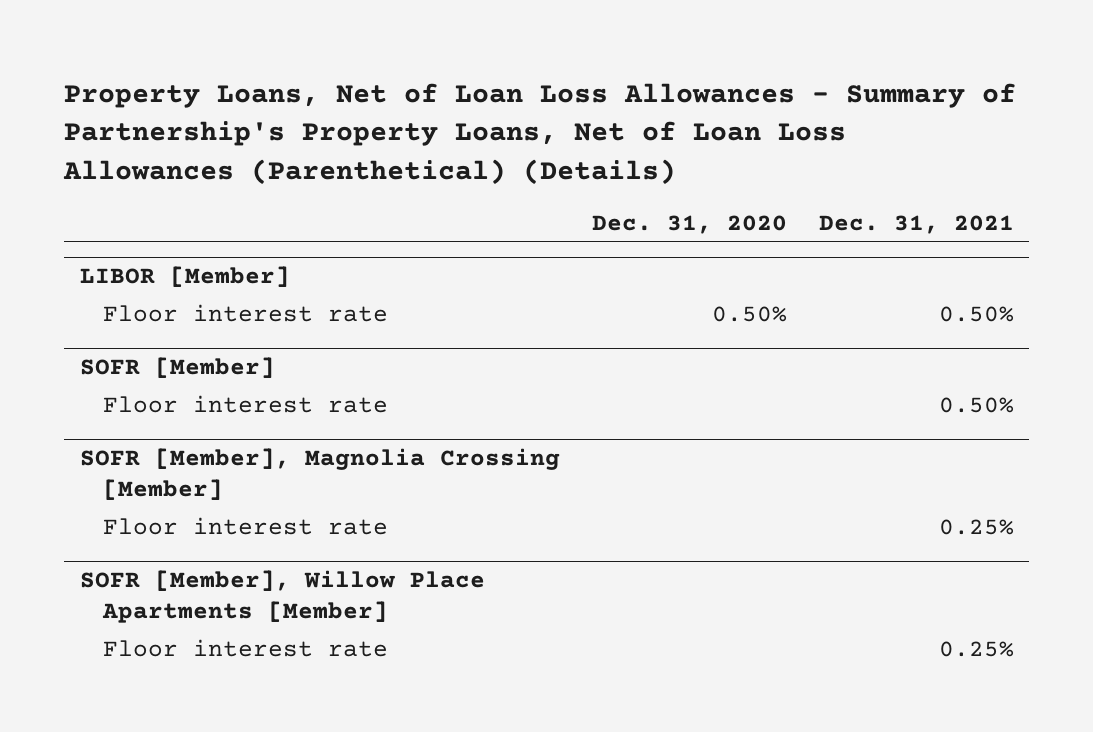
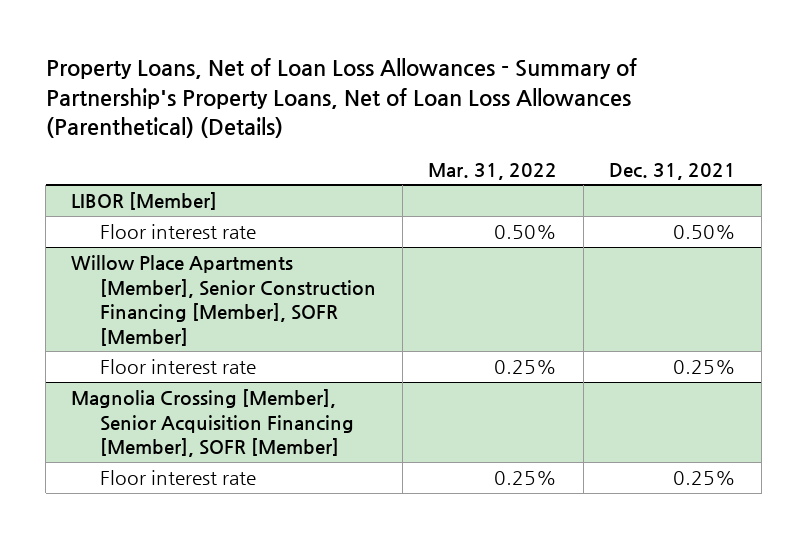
[591,214,787,234] Dec. 31, 2020 -> none
none -> [428,162,558,180] Mar. 31, 2022
[79,357,275,379] SOFR [Member] -> none
[102,394,388,413] Floor interest rate -> none
[79,448,560,501] SOFR [Member], Magnolia Crossing [Member] -> none
none -> [71,255,377,346] Willow Place Apartments [Member], Senior Construction Financing [Member], SOFR [Member]
[79,570,485,624] SOFR [Member], Willow Place Apartments [Member] -> none
none -> [71,389,355,458] Magnolia Crossing [Member], Senior Acquisition Financing [Member], SOFR [Member]

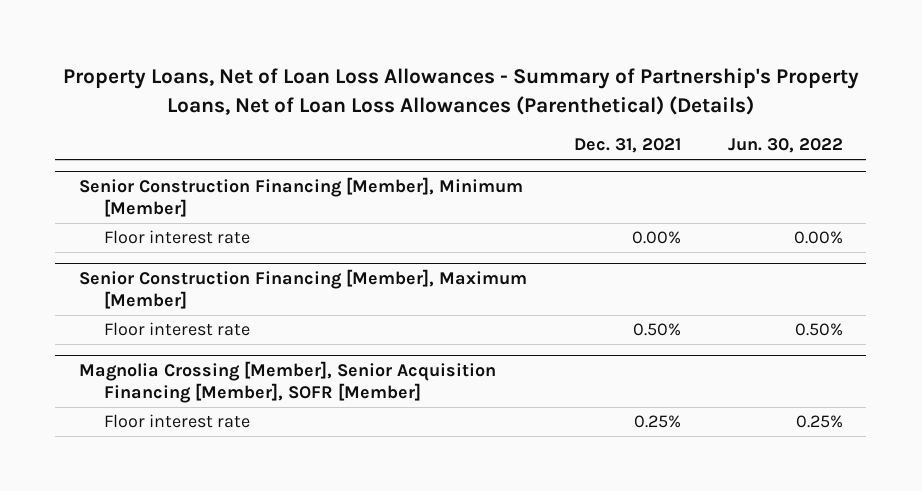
[428,162,558,180] Mar. 31, 2022 -> none
none -> [727,138,843,154] Jun. 30, 2022
[71,192,218,211] LIBOR [Member] -> none
none -> [78,176,523,218] Senior Construction Financing [Member], Minimum [Member]
none -> [103,230,250,245] Floor interest rate
none -> [78,268,527,310] Senior Construction Financing [Member], Maximum [Member]
[71,255,377,346] Willow Place Apartments [Member], Senior Construction Financing [Member], SOFR [Member] -> none
[100,359,257,375] Floor interest rate -> none

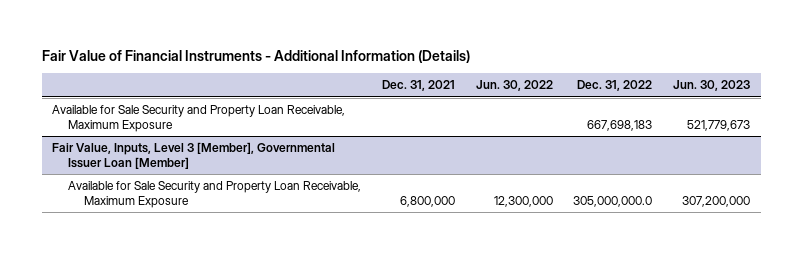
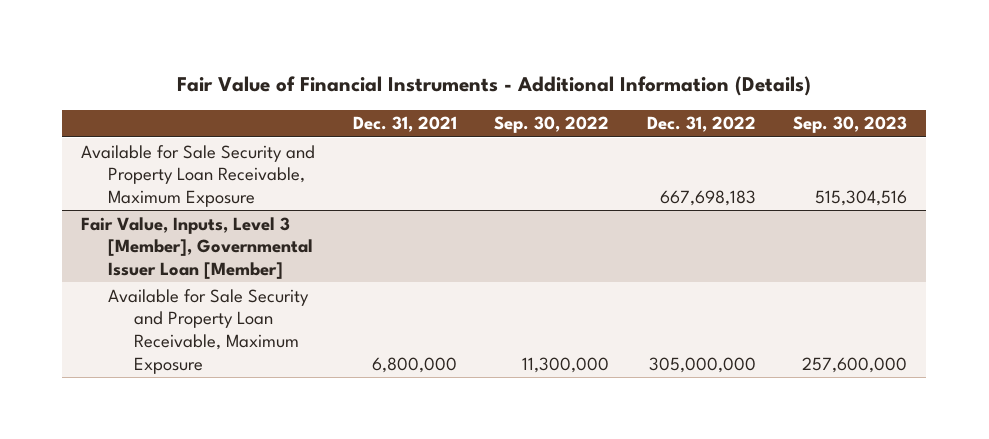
[475,80,553,92] Jun. 30, 2022 -> none
[673,80,751,92] Jun. 30, 2023 -> none
none -> [494,116,610,134] Sep. 30, 2022
none -> [793,116,908,134] Sep. 30, 2023
[573,195,653,207] 305,000,000.0 -> [648,356,756,373] 305,000,000

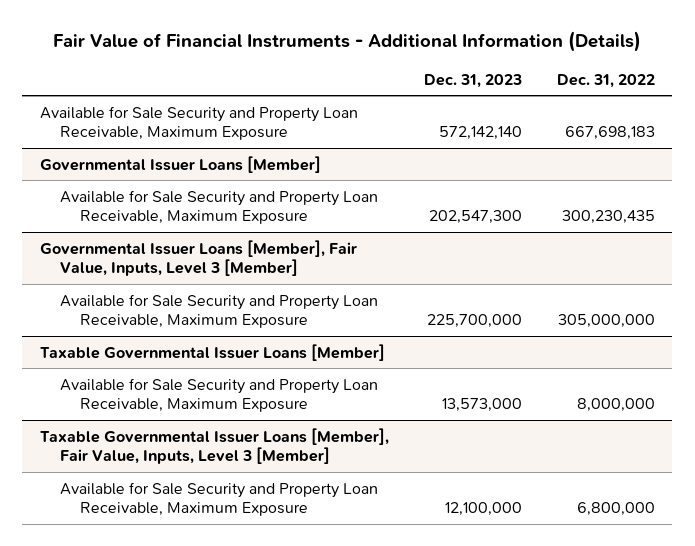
[352,116,457,133] Dec. 31, 2021 -> none
[494,116,610,134] Sep. 30, 2022 -> none
[793,116,908,134] Sep. 30, 2023 -> none
none -> [423,73,522,88] Dec. 31, 2023
none -> [39,155,321,173] Governmental Issuer Loans [Member]
none -> [59,189,378,225] Available for Sale Security and Property Loan Receivable, Maximum Exposure
[81,216,313,279] Fair Value, Inputs, Level 3 [Member], Governmental Issuer Loan [Member] -> [39,239,357,277] Governmental Issuer Loans [Member], Fair Value, Inputs, Level 3 [Member]
none -> [39,343,385,361] Taxable Governmental Issuer Loans [Member]
none -> [59,377,378,413] Available for Sale Security and Property Loan Receivable, Maximum Exposure
none -> [39,427,389,465] Taxable Governmental Issuer Loans [Member], Fair Value, Inputs, Level 3 [Member]
none -> [59,481,378,517] Available for Sale Security and Property Loan Receivable, Maximum Exposure

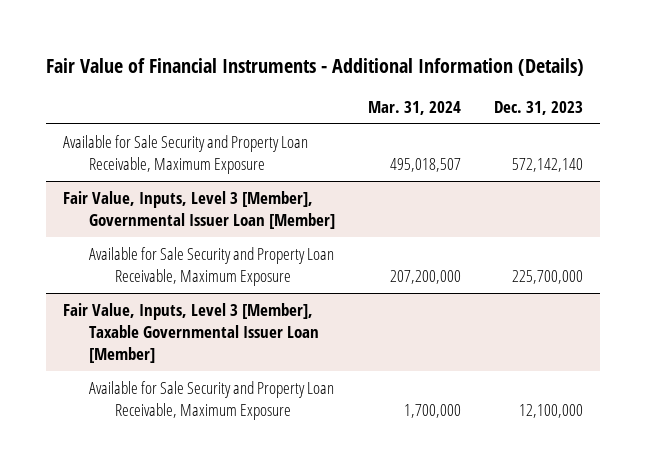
[556,73,655,88] Dec. 31, 2022 -> none
none -> [368,100,462,115] Mar. 31, 2024
[39,155,321,173] Governmental Issuer Loans [Member] -> none
[59,189,378,225] Available for Sale Security and Property Loan Receivable, Maximum Exposure -> none
[39,239,357,277] Governmental Issuer Loans [Member], Fair Value, Inputs, Level 3 [Member] -> [62,191,335,230] Fair Value, Inputs, Level 3 [Member], Governmental Issuer Loan [Member]
[39,343,385,361] Taxable Governmental Issuer Loans [Member] -> none
[59,377,378,413] Available for Sale Security and Property Loan Receivable, Maximum Exposure -> none
[39,427,389,465] Taxable Governmental Issuer Loans [Member], Fair Value, Inputs, Level 3 [Member] -> [62,303,319,364] Fair Value, Inputs, Level 3 [Member], Taxable Governmental Issuer Loan [Member]

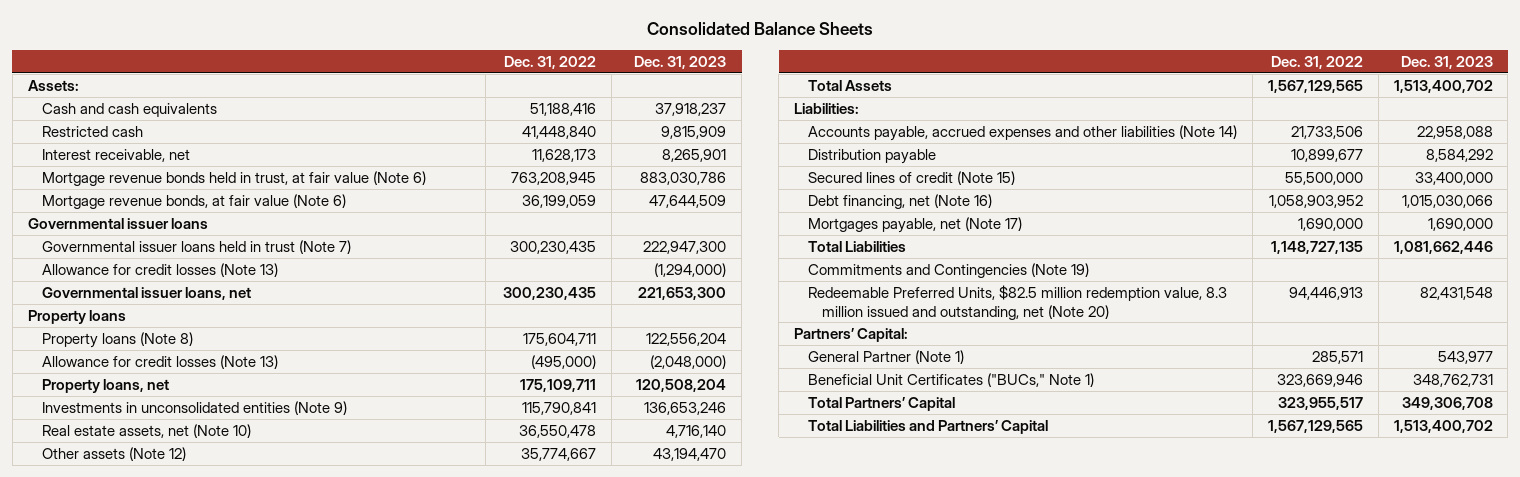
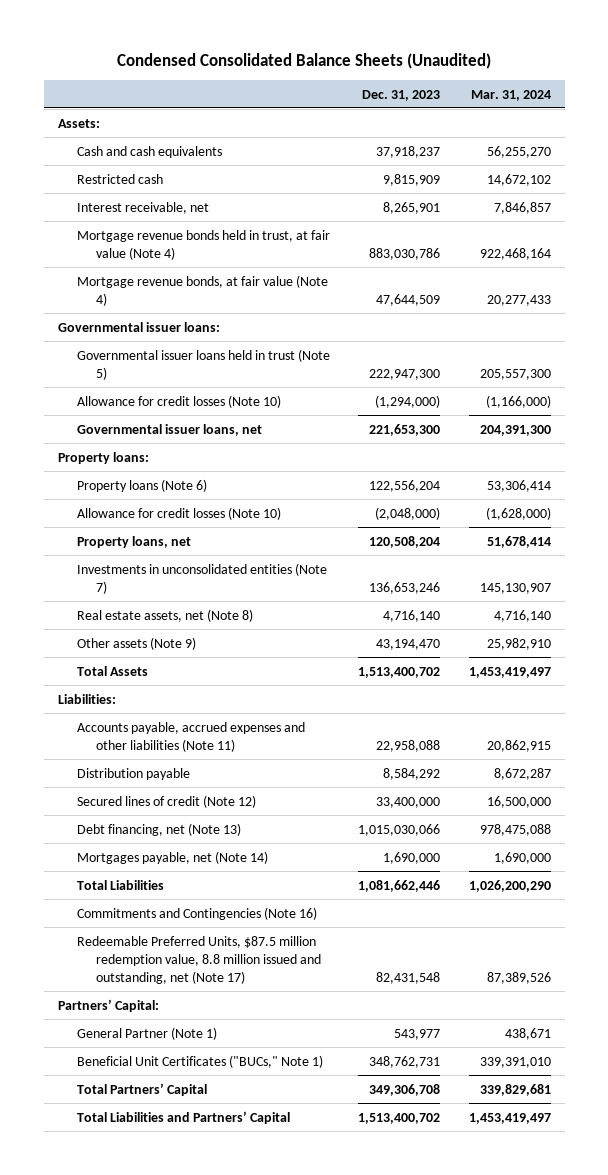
[647,22,874,36] Consolidated Balance Sheets -> [117,52,492,69] Condensed Consolidated Balance Sheets (Unaudited)
[504,55,597,69] Dec. 31, 2022 -> none
none -> [470,89,551,101] Mar. 31, 2024
[41,170,426,186] Mortgage revenue bonds held in trust, at fair value (Note 6) -> [77,229,331,260] Mortgage revenue bonds held in trust, at fair value (Note 4)
[41,193,346,209] Mortgage revenue bonds, at fair value (Note 6) -> [77,274,329,306] Mortgage revenue bonds, at fair value (Note 4)
[27,217,208,229] Governmental issuer loans -> [57,321,220,332] Governmental issuer loans:
[41,239,351,254] Governmental issuer loans held in trust (Note 7) -> [77,348,331,380] Governmental issuer loans held in trust (Note 5)
[41,262,278,277] Allowance for credit losses (Note 13) -> [77,394,282,408] Allowance for credit losses (Note 10)
[27,309,126,324] Property loans -> [57,451,149,464] Property loans:
[41,331,193,348] Property loans (Note 8) -> [77,478,208,492] Property loans (Note 6)
[41,354,278,369] Allowance for credit losses (Note 13) -> [77,506,282,520] Allowance for credit losses (Note 10)
[41,400,347,415] Investments in unconsolidated entities (Note 9) -> [77,562,328,594] Investments in unconsolidated entities (Note 7)
[41,423,251,438] Real estate assets, net (Note 10) -> [77,608,254,622] Real estate assets, net (Note 8)
[41,446,186,461] Other assets (Note 12) -> [77,636,197,650] Other assets (Note 9)
[807,124,1237,141] Accounts payable, accrued expenses and other liabilities (Note 14) -> [77,721,306,752] Accounts payable, accrued expenses and other liabilities (Note 11)
[807,170,1015,185] Secured lines of credit (Note 15) -> [77,794,257,808] Secured lines of credit (Note 12)
[807,193,992,209] Debt financing, net (Note 16) -> [77,822,242,836] Debt financing, net (Note 13)
[807,216,1022,233] Mortgages payable, net (Note 17) -> [77,850,269,864] Mortgages payable, net (Note 14)
[807,262,1089,278] Commitments and Contingencies (Note 19) -> [77,906,318,920] Commitments and Contingencies (Note 16)
[807,284,1227,320] Redeemable Preferred Units, $82.5 million redemption value, 8.3 million issued and outstanding, net (Note 20) -> [77,935,322,984] Redeemable Preferred Units, $87.5 million redemption value, 8.8 million issued and outstanding, net (Note 17)

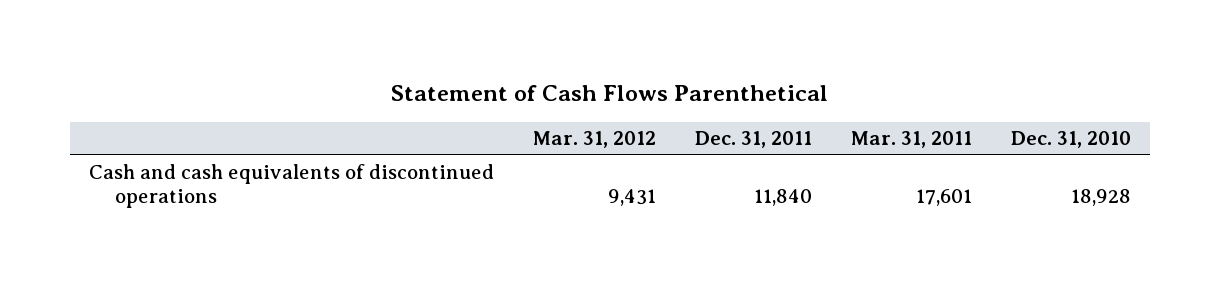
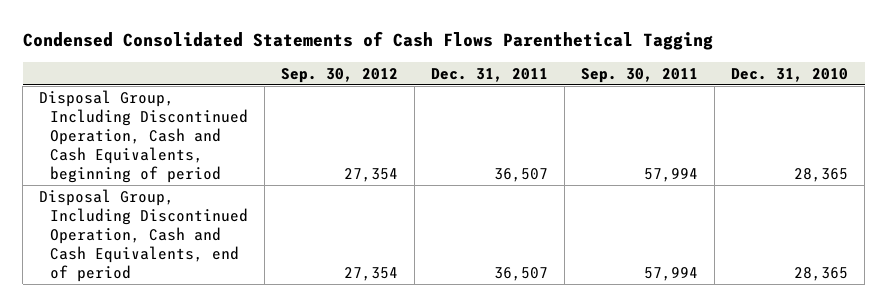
[390,85,828,102] Statement of Cash Flows Parenthetical -> [22,31,713,51] Condensed Consolidated Statements of Cash Flows Parenthetical Tagging
[533,131,657,149] Mar. 31, 2012 -> none
[850,131,972,149] Mar. 31, 2011 -> none
none -> [281,67,399,83] Sep. 30, 2012
none -> [581,67,699,83] Sep. 30, 2011
[89,164,495,209] Cash and cash equivalents of discontinued operations -> [38,89,249,184] Disposal Group, Including Discontinued Operation, Cash and Cash Equivalents, beginning of period
[753,189,812,207] 11,840 -> [494,168,549,183] 36,507
[1070,189,1131,207] 18,928 -> [794,168,849,183] 28,365
none -> [38,188,249,283] Disposal Group, Including Discontinued Operation, Cash and Cash Equivalents, end of period

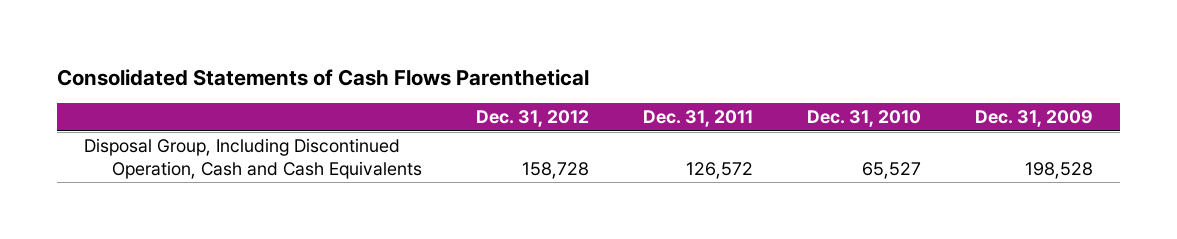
[22,31,713,51] Condensed Consolidated Statements of Cash Flows Parenthetical Tagging -> [56,69,589,87] Consolidated Statements of Cash Flows Parenthetical
[281,67,399,83] Sep. 30, 2012 -> none
[581,67,699,83] Sep. 30, 2011 -> none
none -> [475,110,589,128] Dec. 31, 2012
none -> [975,110,1094,128] Dec. 31, 2009
[38,188,249,283] Disposal Group, Including Discontinued Operation, Cash and Cash Equivalents, end of period -> none
[38,89,249,184] Disposal Group, Including Discontinued Operation, Cash and Cash Equivalents, beginning of period -> [83,138,422,179] Disposal Group, Including Discontinued Operation, Cash and Cash Equivalents
[494,168,549,183] 36,507 -> [685,161,753,179] 126,572
[794,168,849,183] 28,365 -> [861,161,921,179] 65,527

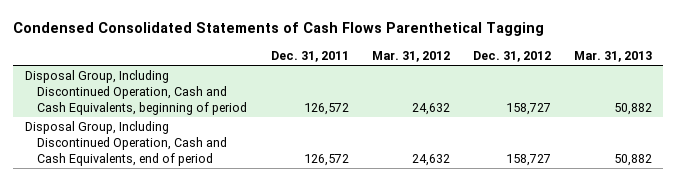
[56,69,589,87] Consolidated Statements of Cash Flows Parenthetical -> [13,22,545,37] Condensed Consolidated Statements of Cash Flows Parenthetical Tagging
[806,110,921,128] Dec. 31, 2010 -> none
[975,110,1094,128] Dec. 31, 2009 -> none
none -> [371,50,450,62] Mar. 31, 2012
none -> [573,50,652,62] Mar. 31, 2013
[83,138,422,179] Disposal Group, Including Discontinued Operation, Cash and Cash Equivalents -> [24,70,248,115] Disposal Group, Including Discontinued Operation, Cash and Cash Equivalents, beginning of period
[521,161,589,179] 158,728 -> [505,102,551,115] 158,727
none -> [24,121,228,166] Disposal Group, Including Discontinued Operation, Cash and Cash Equivalents, end of period

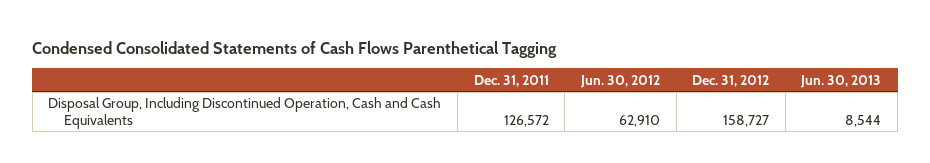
[371,50,450,62] Mar. 31, 2012 -> none
[573,50,652,62] Mar. 31, 2013 -> none
none -> [579,74,660,88] Jun. 30, 2012
none -> [800,74,882,88] Jun. 30, 2013
[24,121,228,166] Disposal Group, Including Discontinued Operation, Cash and Cash Equivalents, end of period -> none
[24,70,248,115] Disposal Group, Including Discontinued Operation, Cash and Cash Equivalents, beginning of period -> [48,97,442,129] Disposal Group, Including Discontinued Operation, Cash and Cash Equivalents

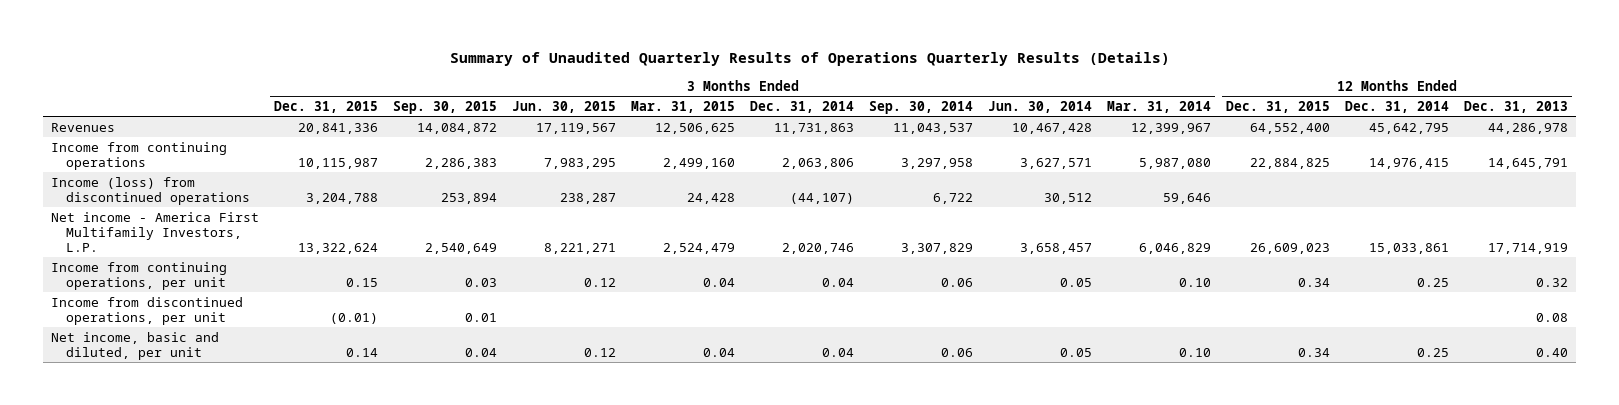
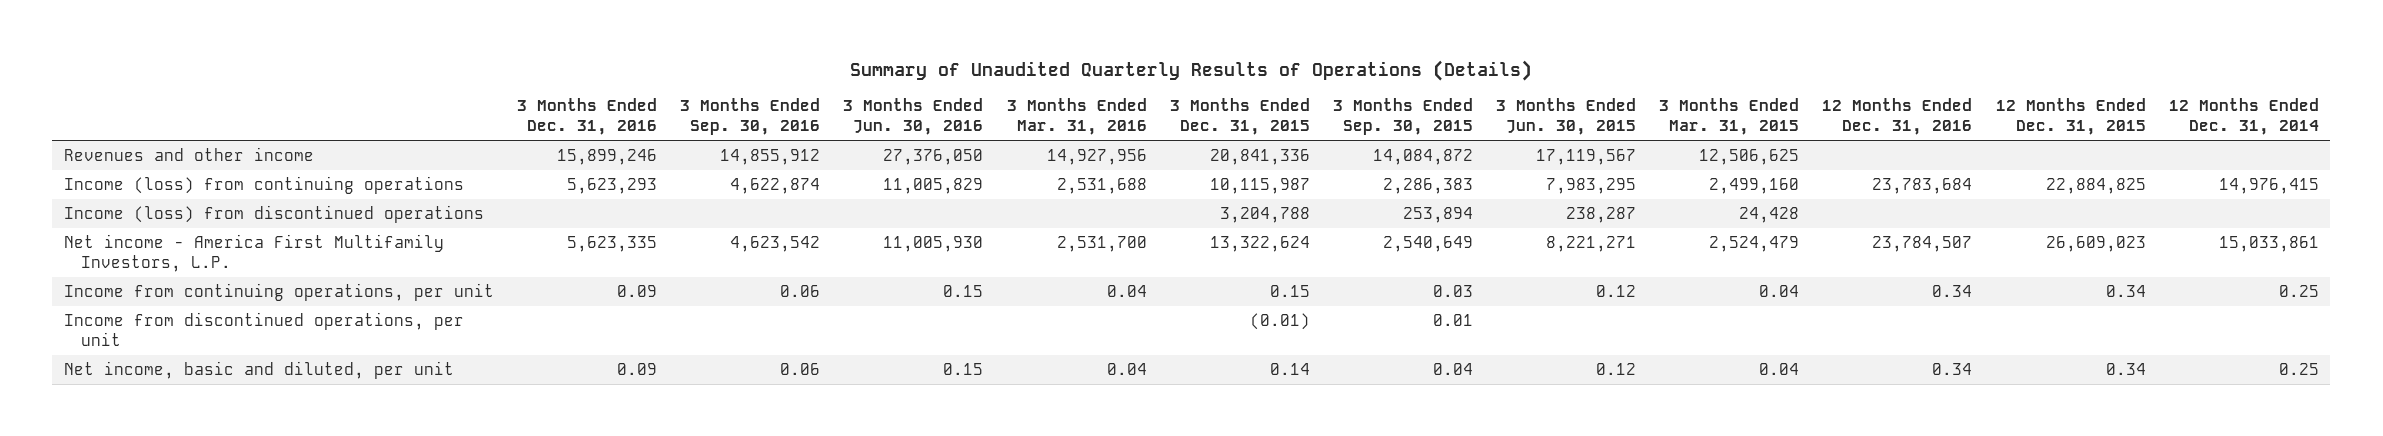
[449,52,1170,67] Summary of Unaudited Quarterly Results of Operations Quarterly Results (Details) -> [850,60,1533,82] Summary of Unaudited Quarterly Results of Operations (Details)
[750,100,855,113] Dec. 31, 2014 -> none
[869,100,974,114] Sep. 30, 2014 -> none
[988,100,1093,113] Jun. 30, 2014 -> none
[1107,100,1212,113] Mar. 31, 2014 -> none
[1464,100,1569,113] Dec. 31, 2013 -> none
none -> [517,98,658,136] 3 Months Ended Dec. 31, 2016
none -> [680,98,821,136] 3 Months Ended Sep. 30, 2016
none -> [843,98,984,136] 3 Months Ended Jun. 30, 2016
none -> [1006,98,1147,136] 3 Months Ended Mar. 31, 2016
none -> [1822,98,1973,136] 12 Months Ended Dec. 31, 2016
[50,122,115,132] Revenues -> none
none -> [63,146,314,161] Revenues and other income
[50,141,227,170] Income from continuing operations -> [63,175,464,194] Income (loss) from continuing operations

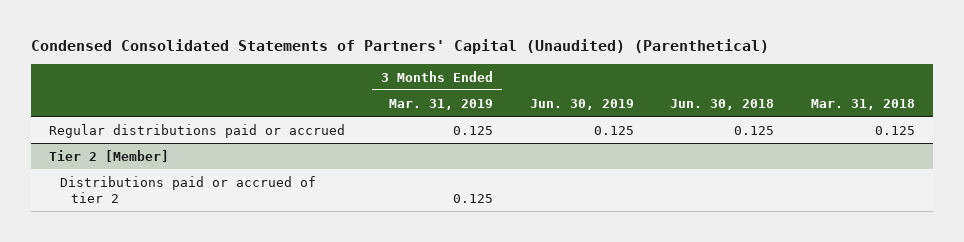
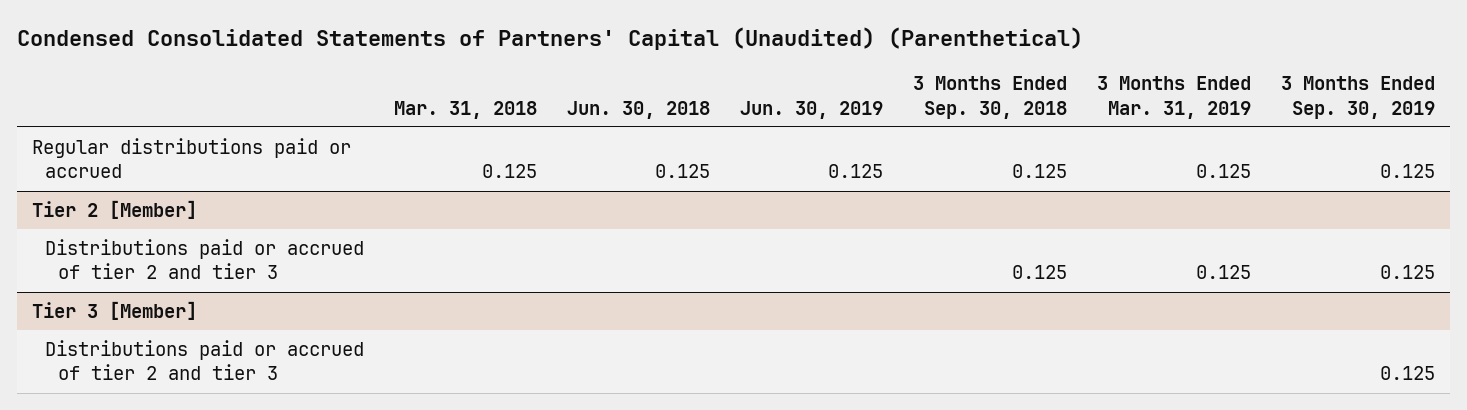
none -> [912,76,1067,119] 3 Months Ended Sep. 30, 2018
none -> [1280,76,1435,119] 3 Months Ended Sep. 30, 2019
[59,175,316,203] Distributions paid or accrued of tier 2 -> [44,238,364,280] Distributions paid or accrued of tier 2 and tier 3
none -> [31,300,197,320] Tier 3 [Member]
none -> [44,339,364,381] Distributions paid or accrued of tier 2 and tier 3

